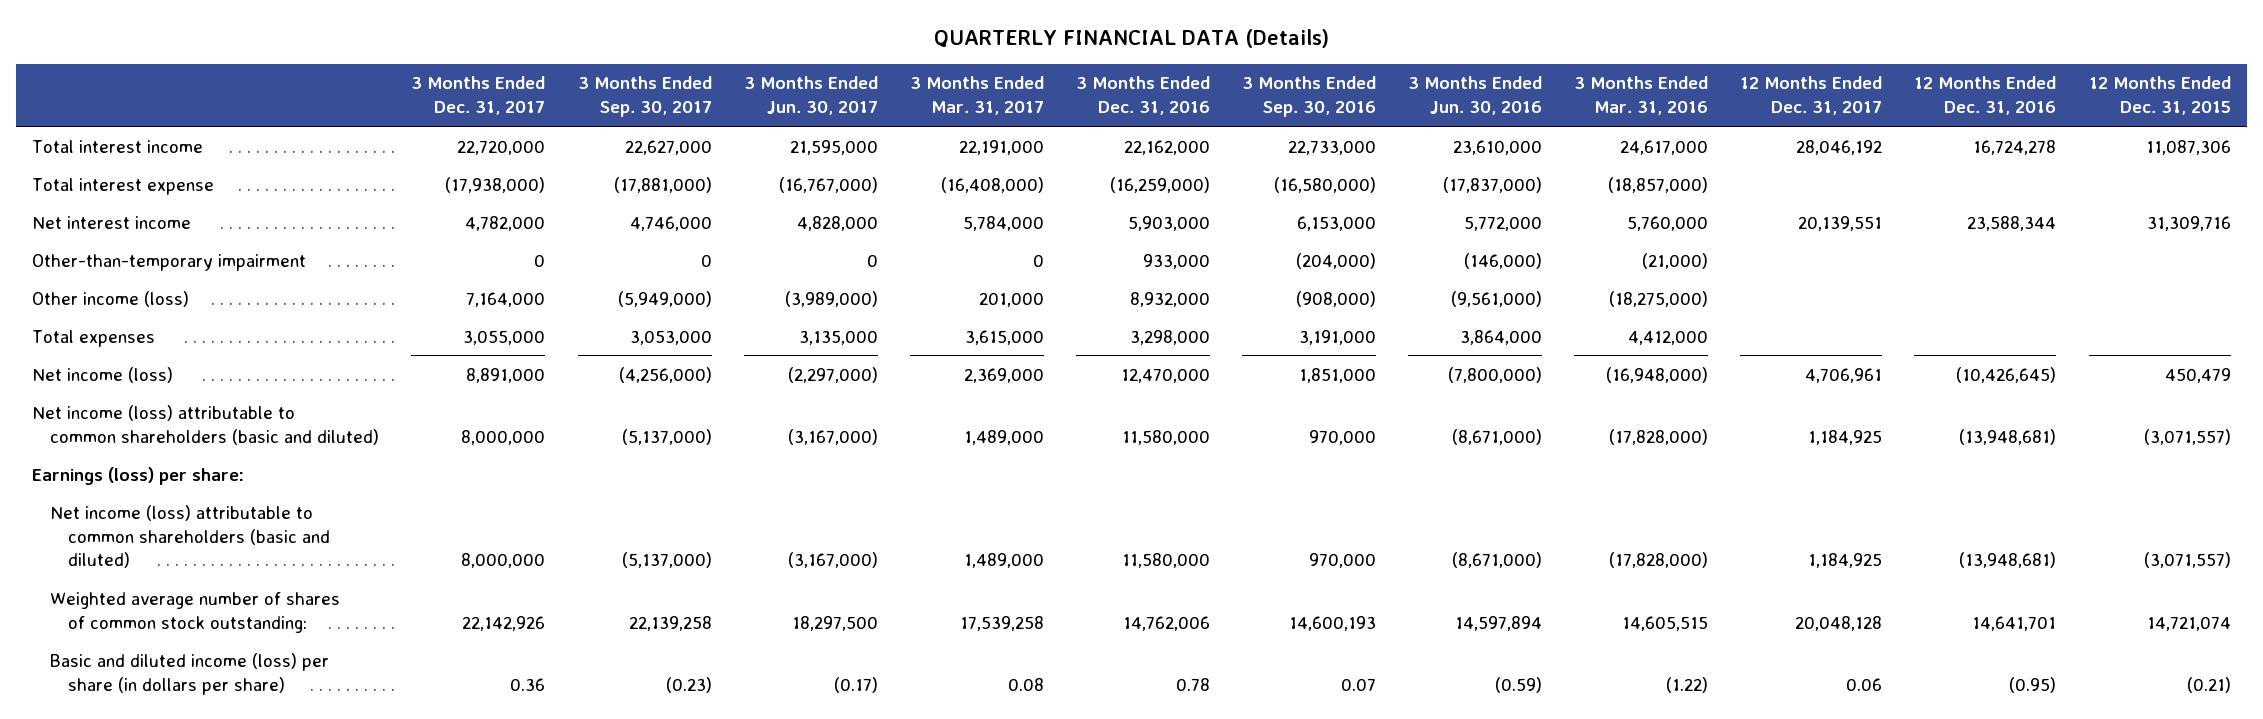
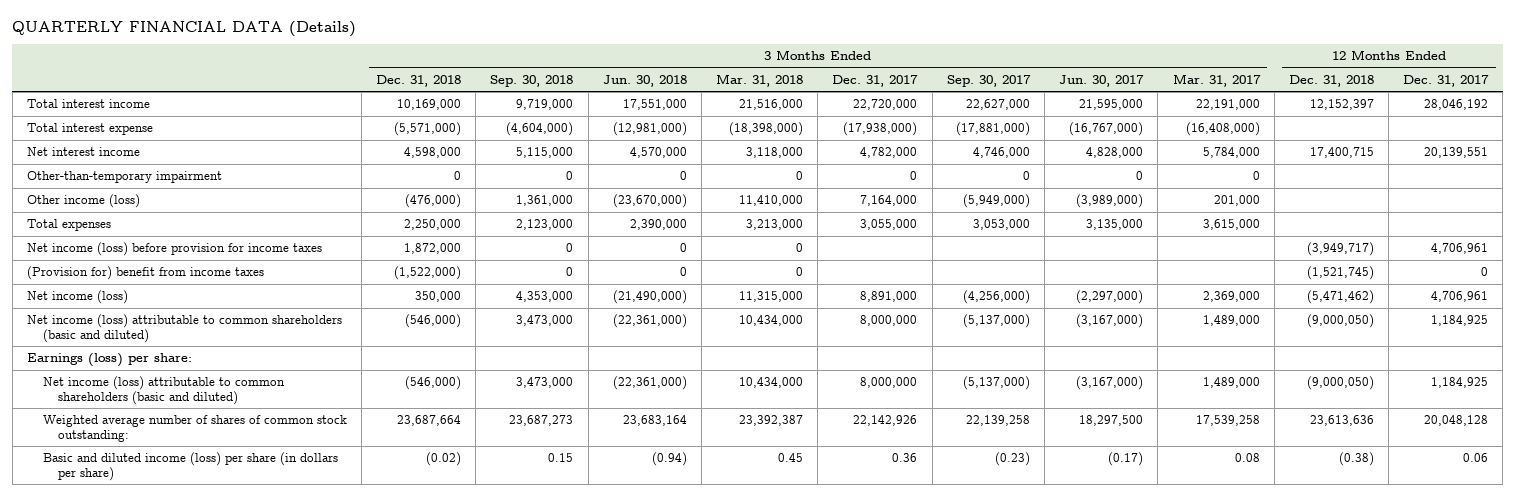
[1075,76,1210,116] 3 Months Ended Dec. 31, 2016 -> none
[1242,76,1377,118] 3 Months Ended Sep. 30, 2016 -> none
[1408,76,1543,116] 3 Months Ended Jun. 30, 2016 -> none
[1574,76,1709,116] 3 Months Ended Mar. 31, 2016 -> none
[1914,76,2057,116] 12 Months Ended Dec. 31, 2016 -> none
[2088,76,2231,116] 12 Months Ended Dec. 31, 2015 -> none
none -> [376,74,462,87] Dec. 31, 2018
none -> [490,74,574,87] Sep. 30, 2018
none -> [602,74,687,87] Jun. 30, 2018
none -> [716,73,804,87] Mar. 31, 2018
none -> [1288,74,1374,87] Dec. 31, 2018
none -> [27,242,323,257] Net income (loss) before provision for income taxes
none -> [27,266,265,281] (Provision for) benefit from income taxes

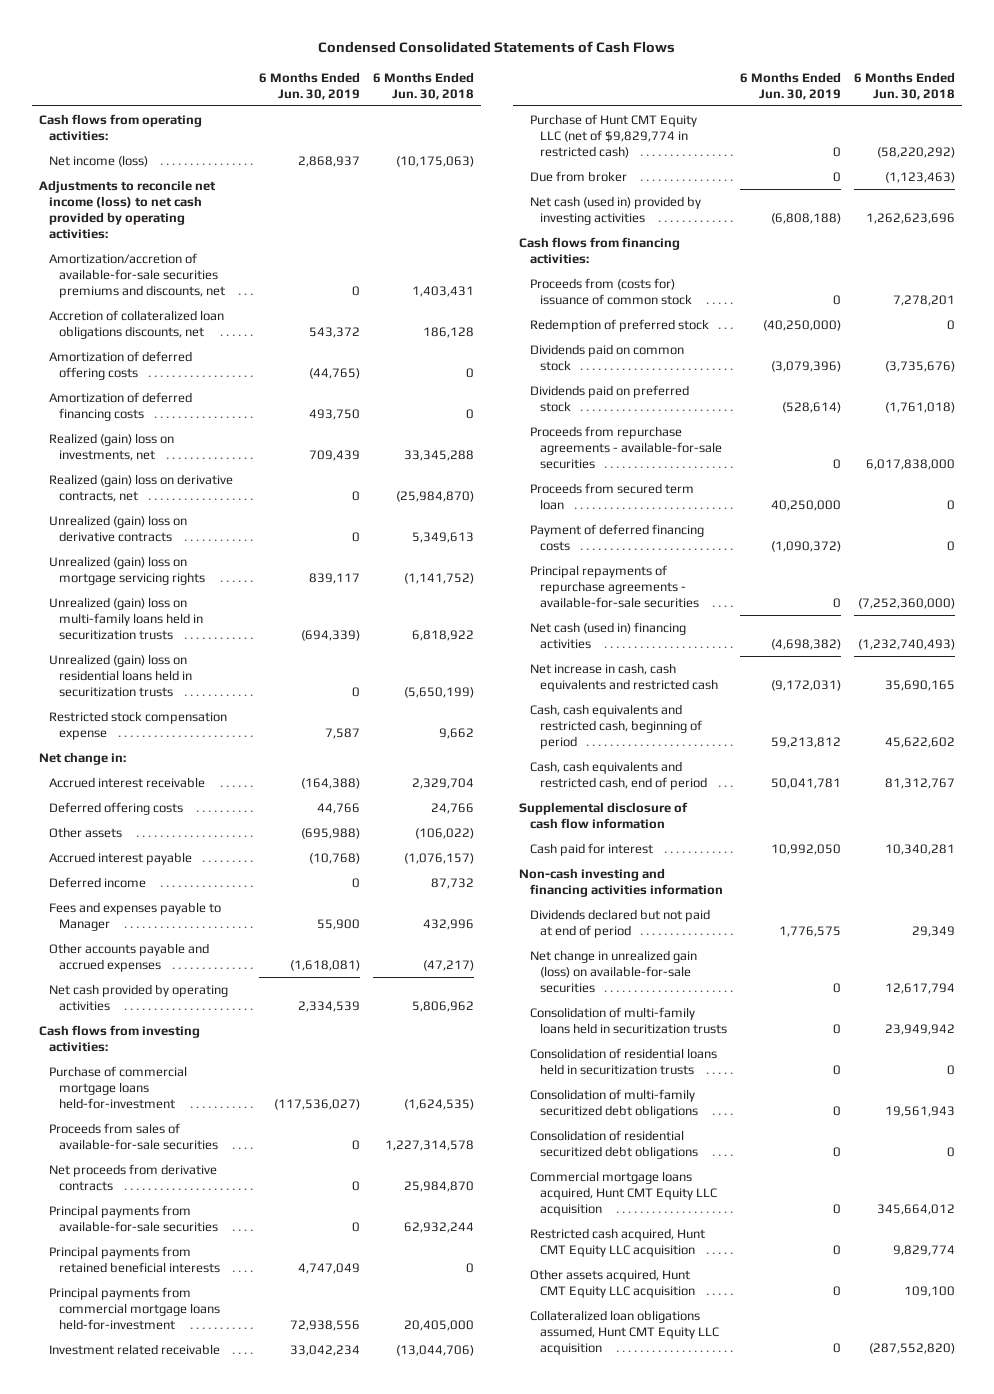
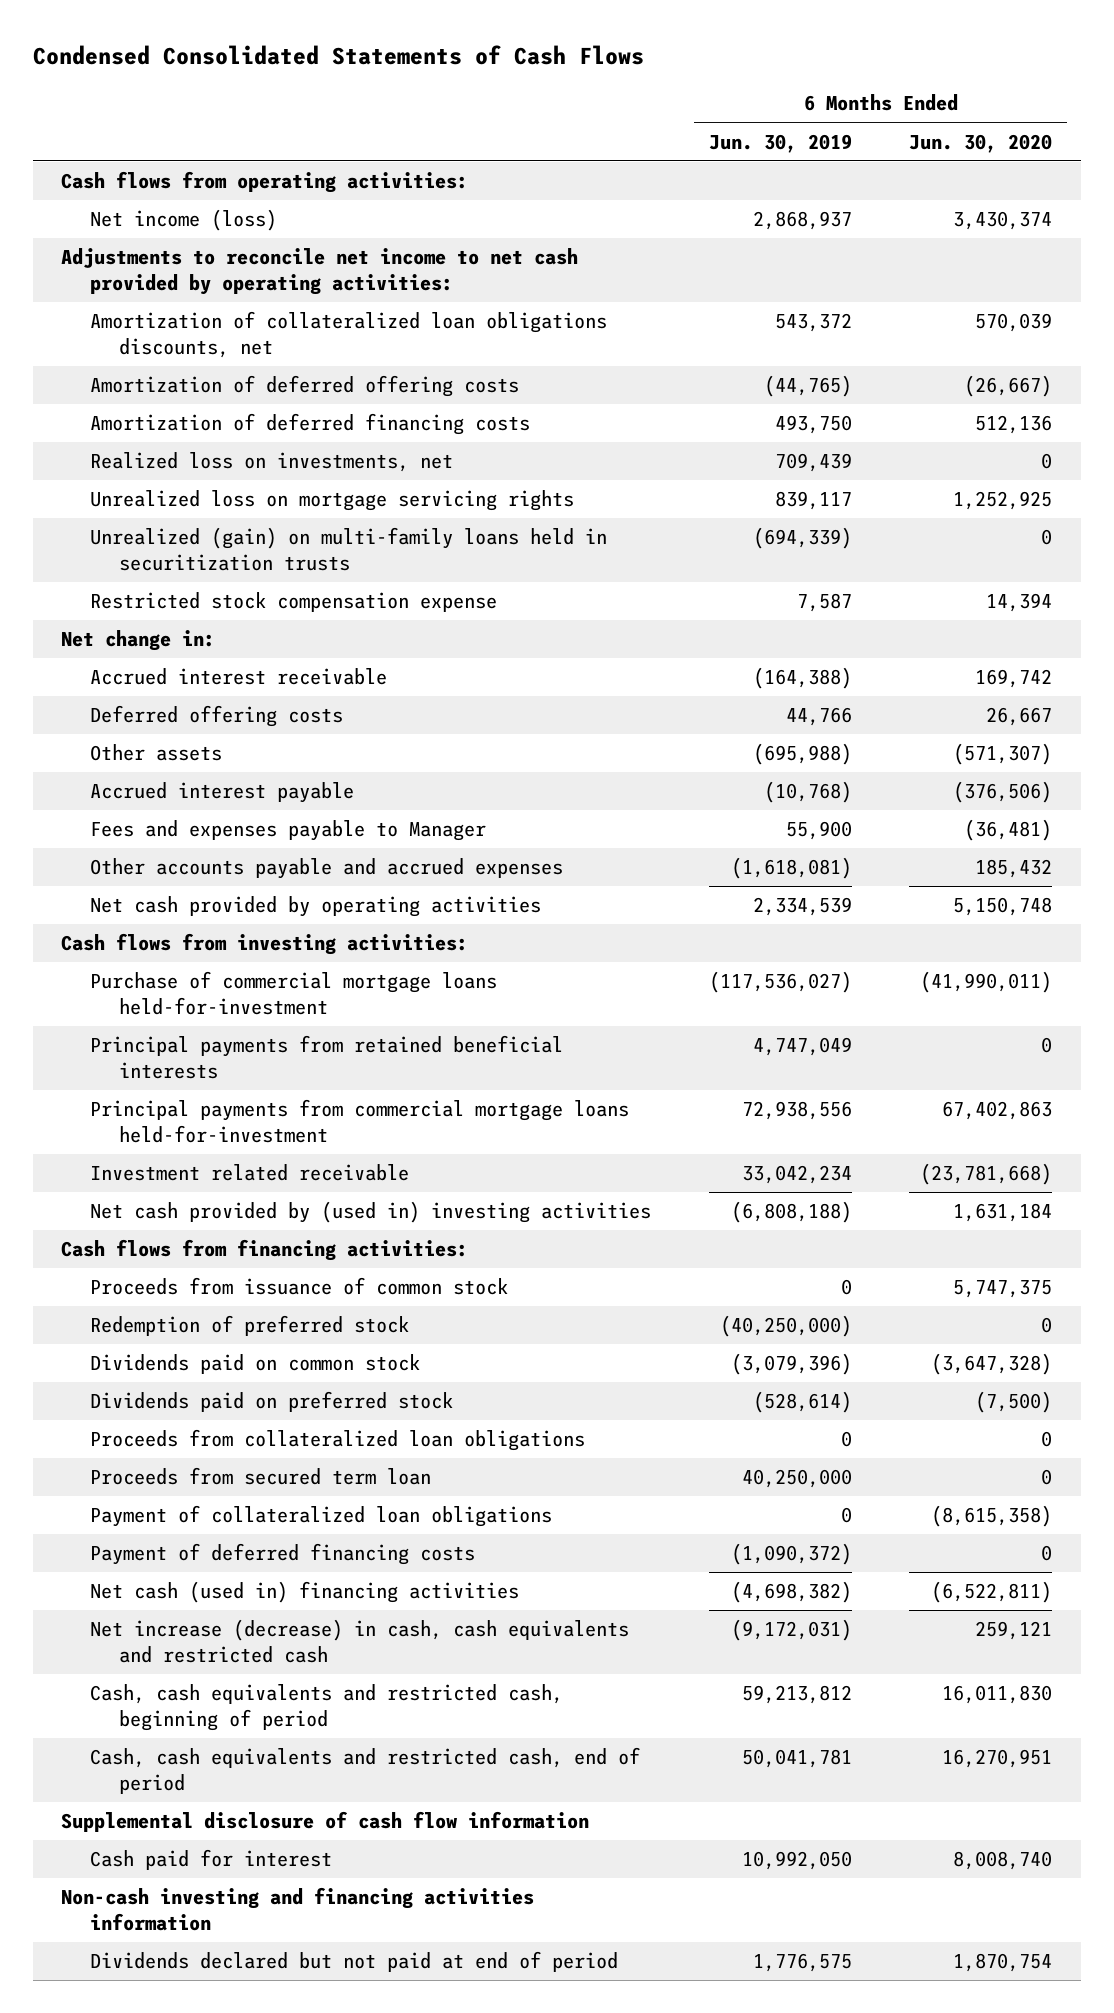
[373,71,475,100] 6 Months Ended Jun. 30, 2018 -> none
none -> [909,133,1053,153] Jun. 30, 2020
[48,252,225,298] Amortization/accretion of available-for-sale securities premiums and discounts, net -> none
[38,179,216,240] Adjustments to reconcile net income (loss) to net cash provided by operating activities: -> [61,248,579,296] Adjustments to reconcile net income to net cash provided by operating activities:
[48,309,224,339] Accretion of collateralized loan obligations discounts, net -> [90,311,608,359] Amortization of collateralized loan obligations discounts, net
[48,473,233,502] Realized (gain) loss on derivative contracts, net -> none
[48,514,187,542] Unrealized (gain) loss on derivative contracts -> none
[48,653,192,697] Unrealized (gain) loss on residential loans held in securitization trusts -> none
[48,432,174,461] Realized (gain) loss on investments, net -> [90,452,454,473] Realized loss on investments, net
[48,555,205,585] Unrealized (gain) loss on mortgage servicing rights -> [90,490,575,512] Unrealized loss on mortgage servicing rights
[48,596,203,640] Unrealized (gain) loss on multi-family loans held in securitization trusts -> [90,527,608,572] Unrealized (gain) on multi-family loans held in securitization trusts
[48,876,146,888] Deferred income -> none
[48,1122,218,1150] Proceeds from sales of available-for-sale securities -> none
[48,1163,217,1191] Net proceeds from derivative contracts -> none
[48,1204,218,1232] Principal payments from available-for-sale securities -> none
[529,113,697,158] Purchase of Hunt CMT Equity LLC (net of $9,829,774 in restricted cash) -> none
[529,170,627,182] Due from broker -> none
[529,195,701,225] Net cash (used in) provided by investing activities -> [90,1201,652,1224] Net cash provided by (used in) investing activities
[529,277,692,305] Proceeds from (costs for) issuance of common stock -> [90,1277,509,1296] Proceeds from issuance of common stock
[529,425,722,469] Proceeds from repurchase agreements - available-for-sale securities -> none
none -> [90,1429,586,1452] Proceeds from collateralized loan obligations
none -> [90,1505,553,1528] Payment of collateralized loan obligations
[529,564,699,608] Principal repayments of repurchase agreements - available-for-sale securities -> none
[529,662,718,692] Net increase in cash, cash equivalents and restricted cash -> [90,1619,630,1664] Net increase (decrease) in cash, cash equivalents and restricted cash
[529,949,697,993] Net change in unrealized gain (loss) on available-for-sale securities -> none
[529,1006,727,1034] Consolidation of multi-family loans held in securitization trusts -> none
[529,1047,717,1075] Consolidation of residential loans held in securitization trusts -> none
[529,1088,698,1118] Consolidation of multi-family securitized debt obligations -> none
[529,1129,698,1159] Consolidation of residential securitized debt obligations -> none
[529,1170,717,1216] Commercial mortgage loans acquired, Hunt CMT Equity LLC acquisition -> none
[529,1227,705,1257] Restricted cash acquired, Hunt CMT Equity LLC acquisition -> none
[529,1268,695,1298] Other assets acquired, Hunt CMT Equity LLC acquisition -> none
[529,1309,719,1355] Collateralized loan obligations assumed, Hunt CMT Equity LLC acquisition -> none

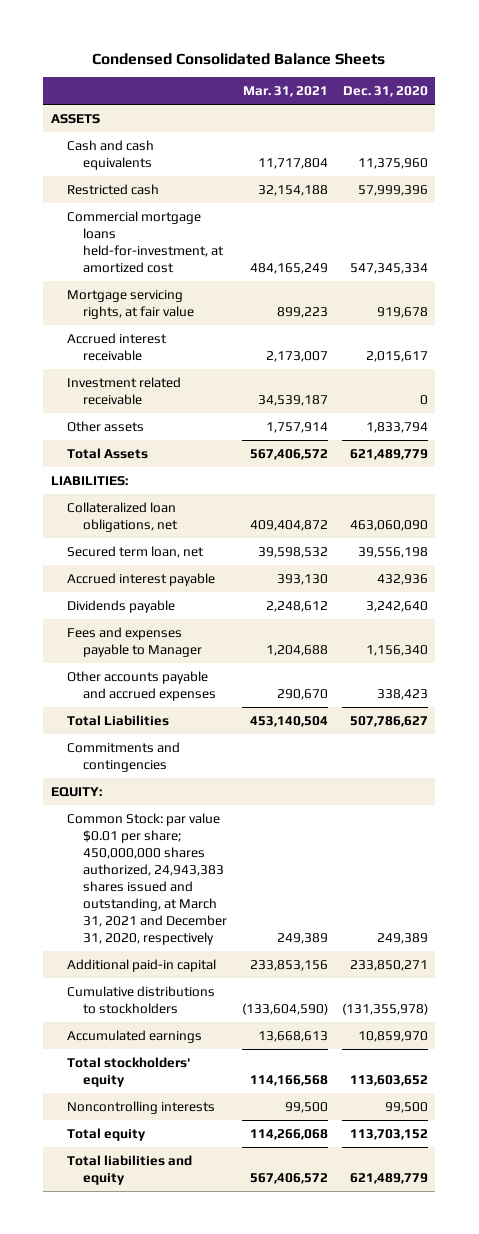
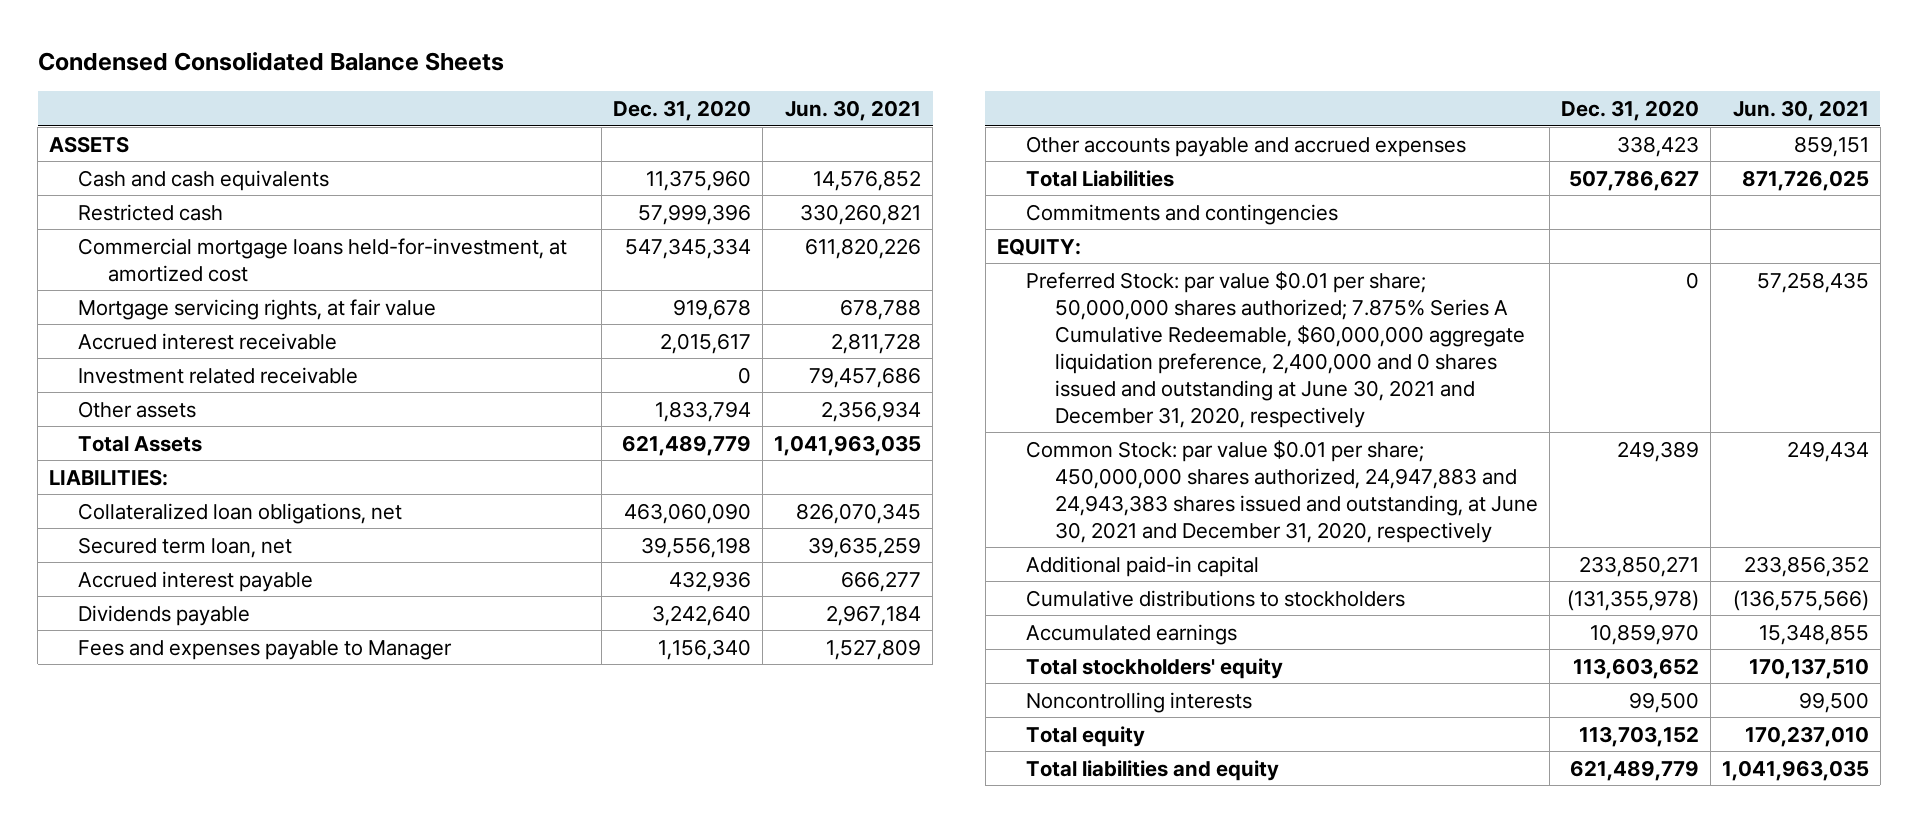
[242,86,328,98] Mar. 31, 2021 -> none
none -> [785,100,922,122] Jun. 30, 2021
none -> [1025,270,1526,428] Preferred Stock: par value $0.01 per share; 50,000,000 shares authorized; 7.875% Series A Cumulative Redeemable, $60,000,000 aggregate liquidation preference, 2,400,000 and 0 shares issued and outstanding at June 30, 2021 and December 31, 2020, respectively
[66,812,227,946] Common Stock: par value $0.01 per share; 450,000,000 shares authorized, 24,943,383 shares issued and outstanding, at March 31, 2021 and December 31, 2020, respectively -> [1025,439,1539,543] Common Stock: par value $0.01 per share; 450,000,000 shares authorized, 24,947,883 and 24,943,383 shares issued and outstanding, at June 30, 2021 and December 31, 2020, respectively

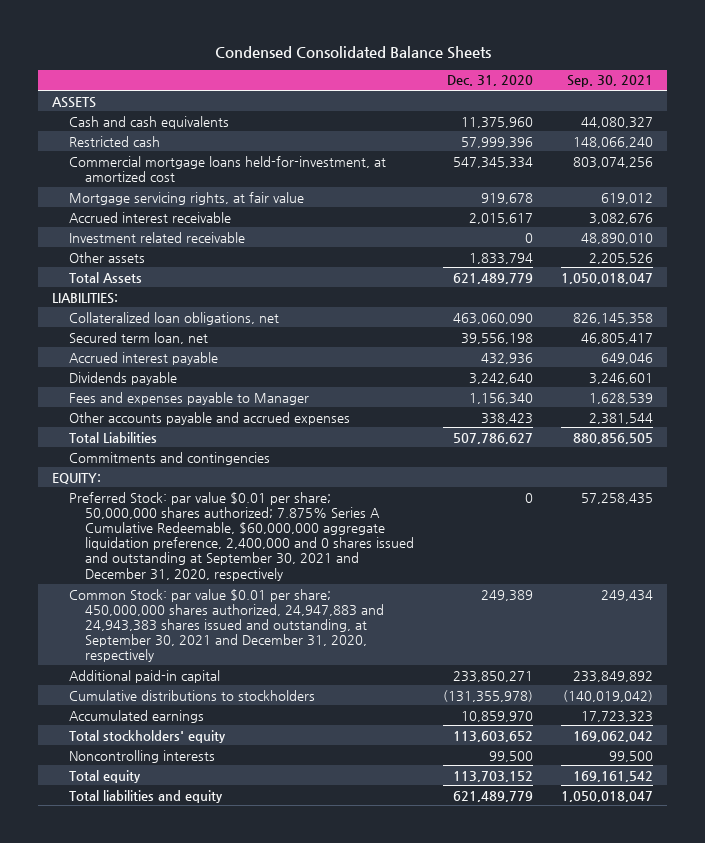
[785,100,922,122] Jun. 30, 2021 -> none
none -> [567,75,654,88] Sep. 30, 2021
[1025,270,1526,428] Preferred Stock: par value $0.01 per share; 50,000,000 shares authorized; 7.875% Series A Cumulative Redeemable, $60,000,000 aggregate liquidation preference, 2,400,000 and 0 shares issued and outstanding at June 30, 2021 and December 31, 2020, respectively -> [68,491,415,581] Preferred Stock: par value $0.01 per share; 50,000,000 shares authorized; 7.875% Series A Cumulative Redeemable, $60,000,000 aggregate liquidation preference, 2,400,000 and 0 shares issued and outstanding at September 30, 2021 and December 31, 2020, respectively
[1025,439,1539,543] Common Stock: par value $0.01 per share; 450,000,000 shares authorized, 24,947,883 and 24,943,383 shares issued and outstanding, at June 30, 2021 and December 31, 2020, respectively -> [68,588,385,663] Common Stock: par value $0.01 per share; 450,000,000 shares authorized, 24,947,883 and 24,943,383 shares issued and outstanding, at September 30, 2021 and December 31, 2020, respectively

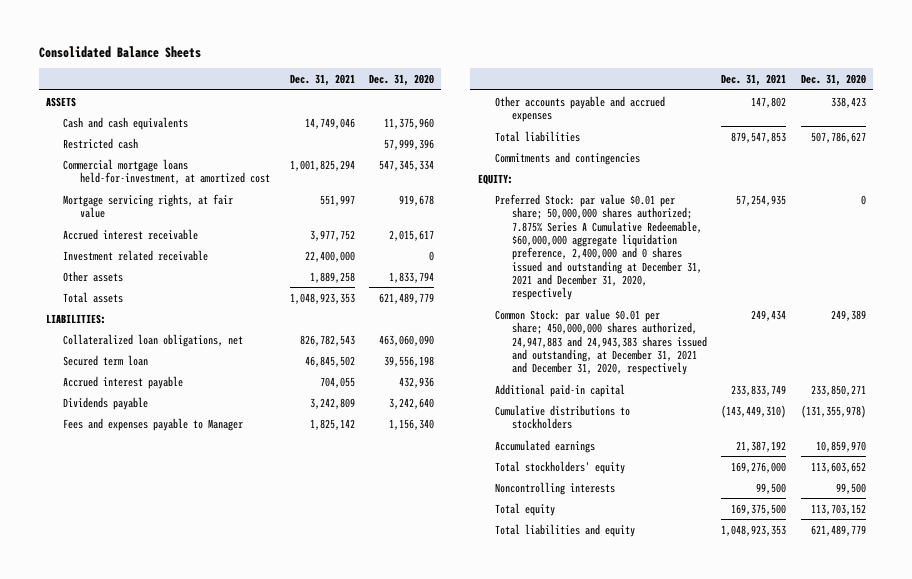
[214,46,491,60] Condensed Consolidated Balance Sheets -> [38,45,201,58] Consolidated Balance Sheets
[567,75,654,88] Sep. 30, 2021 -> none
none -> [289,74,355,87] Dec. 31, 2021
[68,271,142,283] Total Assets -> [63,291,124,303] Total assets
[68,331,208,344] Secured term loan, net -> [63,354,149,366] Secured term loan
[68,431,157,443] Total Liabilities -> [494,130,580,142] Total liabilities
[68,491,415,581] Preferred Stock: par value $0.01 per share; 50,000,000 shares authorized; 7.875% Series A Cumulative Redeemable, $60,000,000 aggregate liquidation preference, 2,400,000 and 0 shares issued and outstanding at September 30, 2021 and December 31, 2020, respectively -> [494,193,702,301] Preferred Stock: par value $0.01 per share; 50,000,000 shares authorized; 7.875% Series A Cumulative Redeemable, $60,000,000 aggregate liquidation preference, 2,400,000 and 0 shares issued and outstanding at December 31, 2021 and December 31, 2020, respectively
[68,588,385,663] Common Stock: par value $0.01 per share; 450,000,000 shares authorized, 24,947,883 and 24,943,383 shares issued and outstanding, at September 30, 2021 and December 31, 2020, respectively -> [494,308,707,376] Common Stock: par value $0.01 per share; 450,000,000 shares authorized, 24,947,883 and 24,943,383 shares issued and outstanding, at December 31, 2021 and December 31, 2020, respectively

